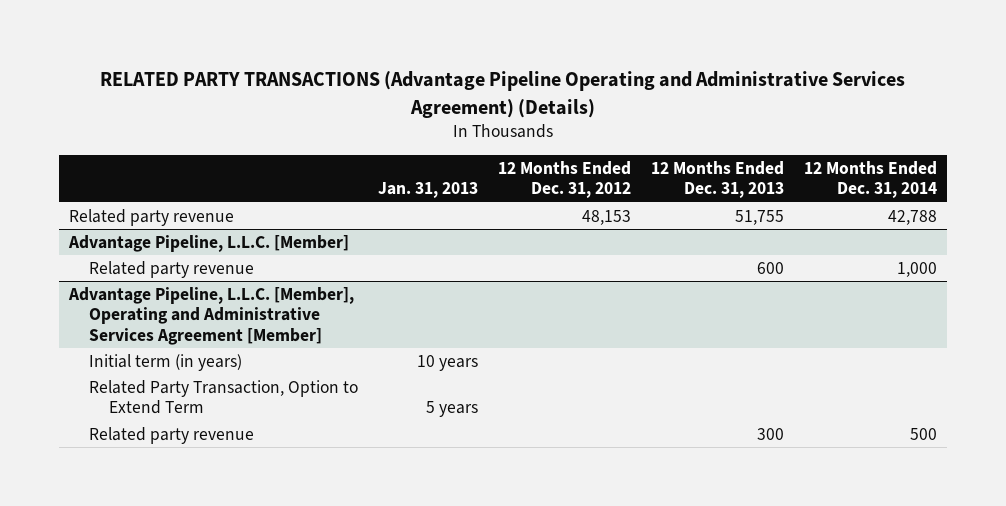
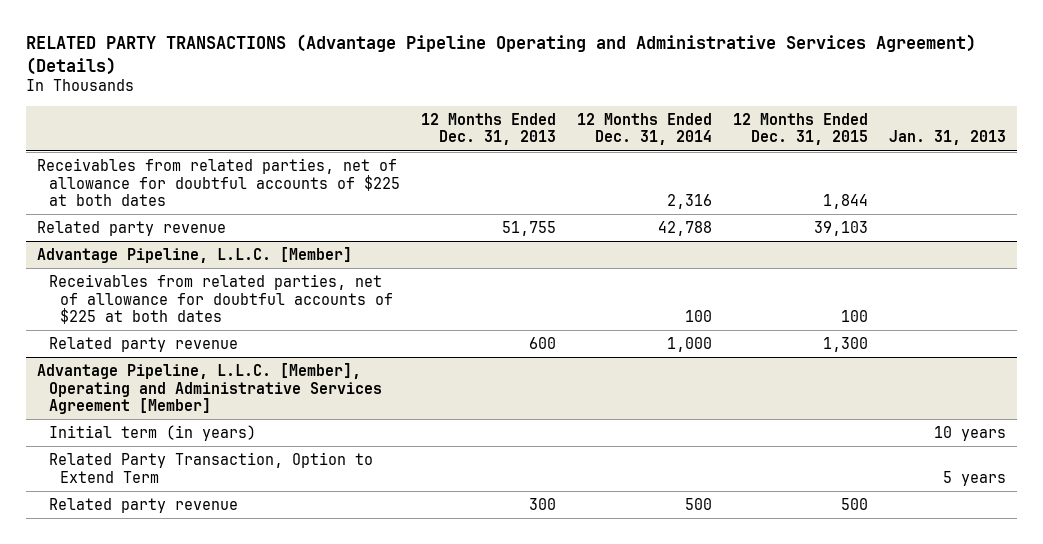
[498,160,632,199] 12 Months Ended Dec. 31, 2012 -> none
none -> [733,112,869,146] 12 Months Ended Dec. 31, 2015
none -> [36,157,400,207] Receivables from related parties, net of allowance for doubtful accounts of $225 at both dates
none -> [48,273,394,325] Receivables from related parties, net of allowance for doubtful accounts of $225 at both dates

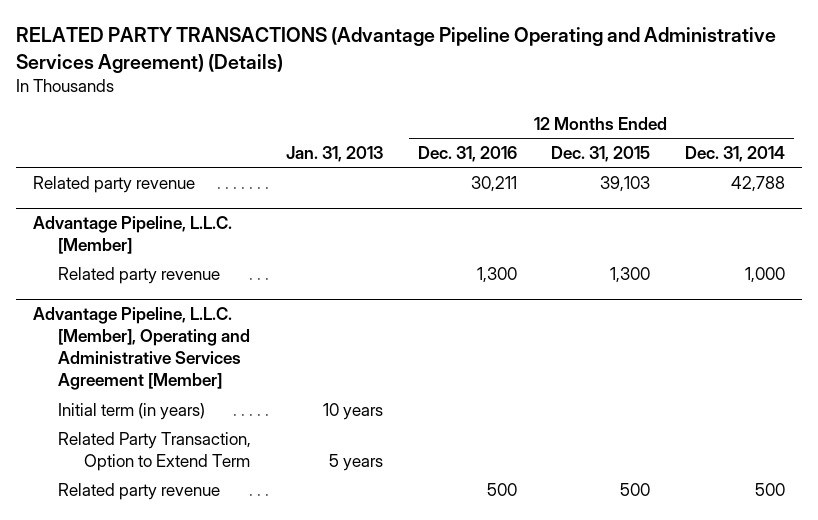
[420,112,556,146] 12 Months Ended Dec. 31, 2013 -> none
none -> [417,146,517,163] Dec. 31, 2016
[36,157,400,207] Receivables from related parties, net of allowance for doubtful accounts of $225 at both dates -> none
[48,273,394,325] Receivables from related parties, net of allowance for doubtful accounts of $225 at both dates -> none

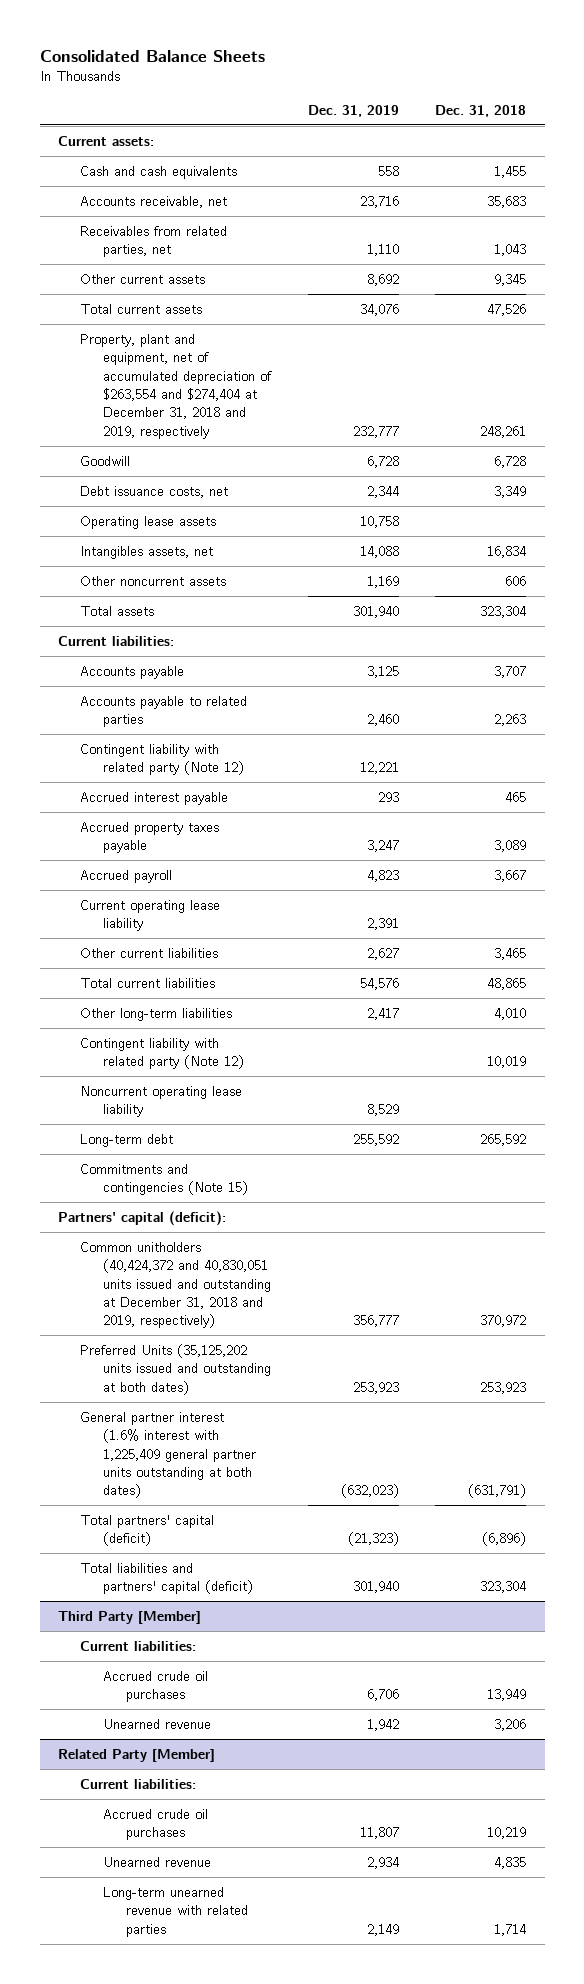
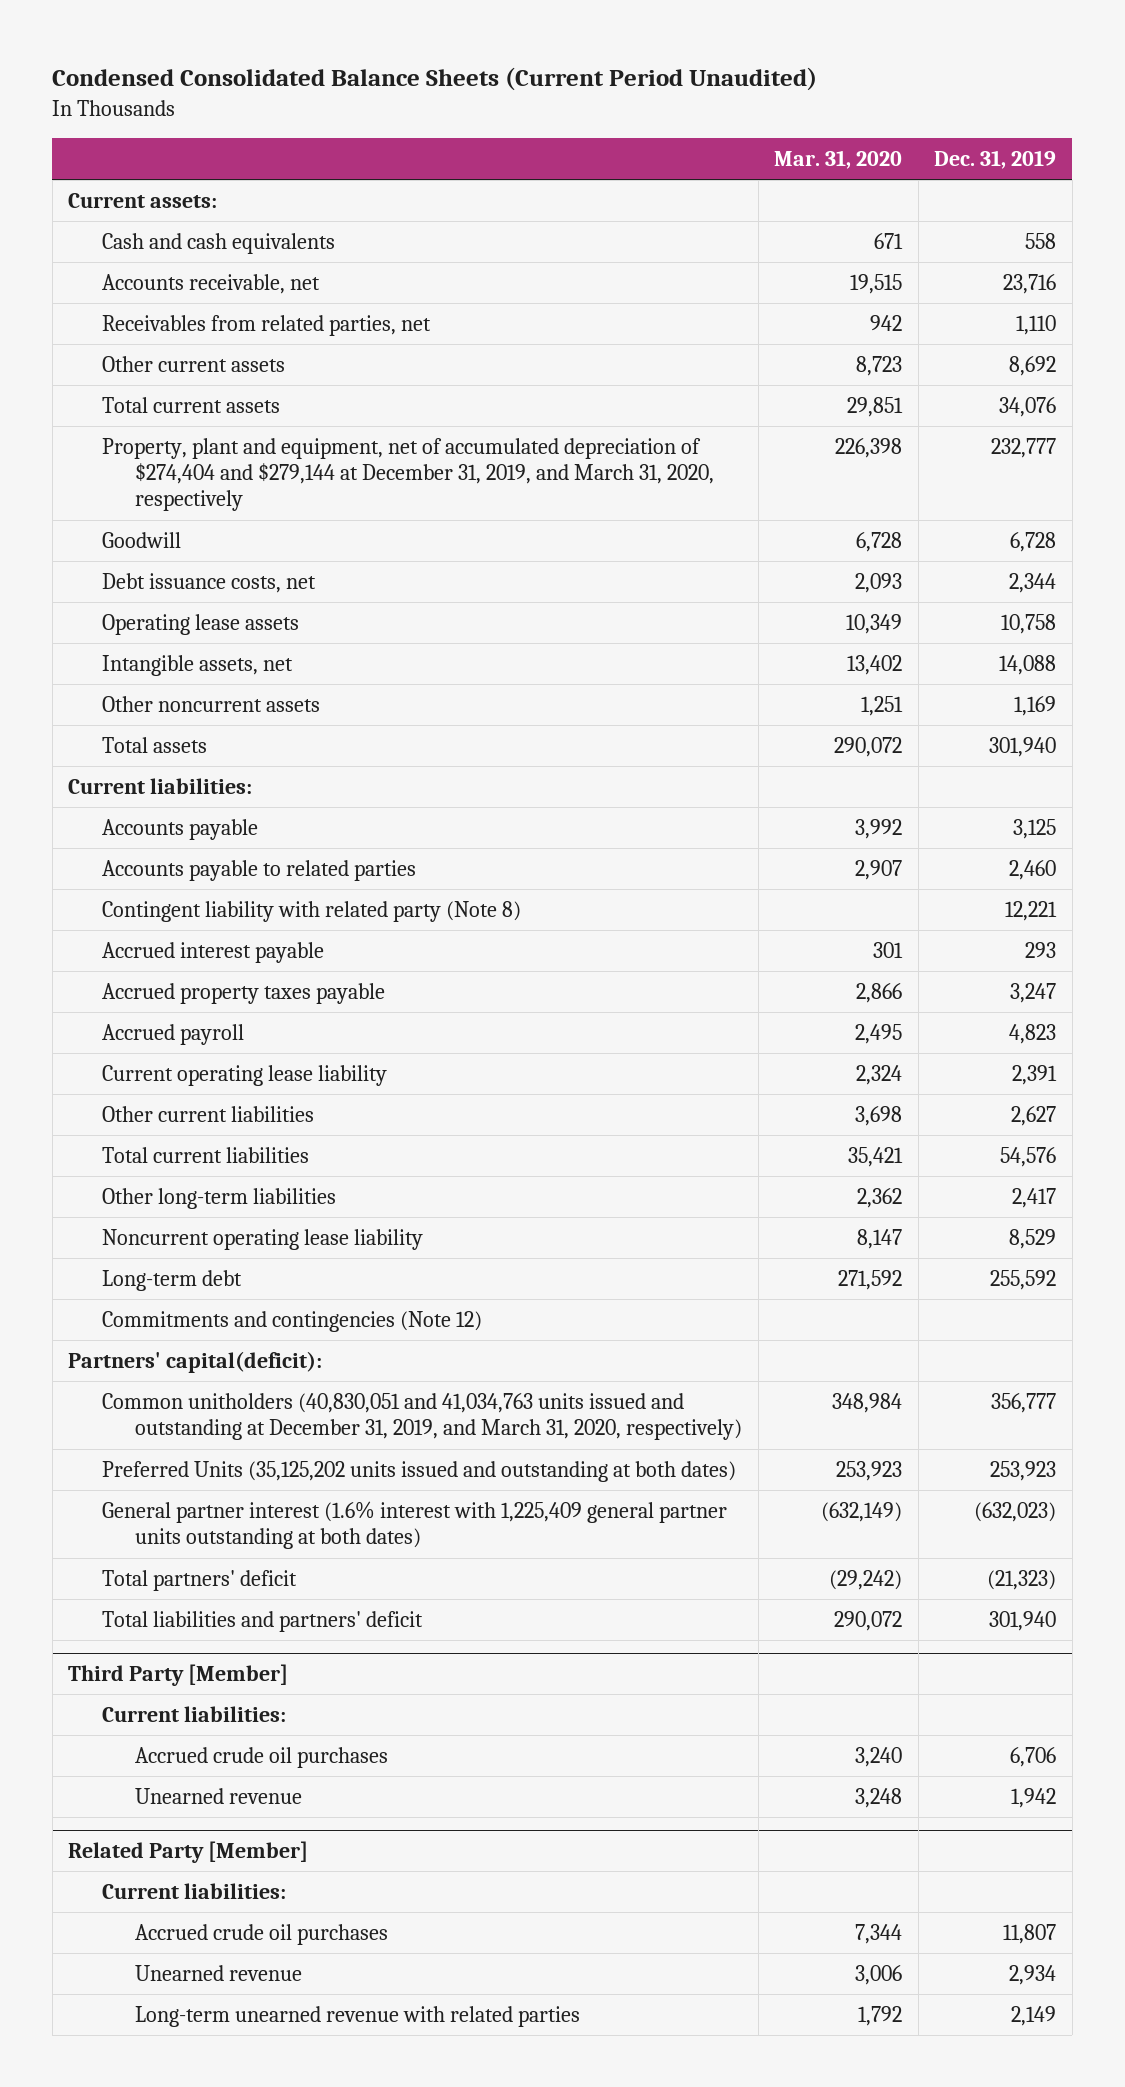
[39,49,265,62] Consolidated Balance Sheets -> [52,67,818,92] Condensed Consolidated Balance Sheets (Current Period Unaudited)
[435,104,527,117] Dec. 31, 2018 -> none
none -> [774,150,903,170] Mar. 31, 2020
[80,333,272,439] Property, plant and equipment, net of accumulated depreciation of $263,554 and $274,404 at December 31, 2018 and 2019, respectively -> [101,438,715,512] Property, plant and equipment, net of accumulated depreciation of $274,404 and $279,144 at December 31, 2019, and March 31, 2020, respectively
[80,545,214,559] Intangibles assets, net -> [101,655,293,677] Intangible assets, net
[80,743,244,776] Contingent liability with related party (Note 12) -> [101,901,521,923] Contingent liability with related party (Note 8)
[80,1037,244,1070] Contingent liability with related party (Note 12) -> none
[80,1163,248,1196] Commitments and contingencies (Note 15) -> [101,1311,482,1333] Commitments and contingencies (Note 12)
[57,1210,226,1226] Partners' capital (deficit): -> [68,1351,323,1374] Partners' capital(deficit):
[80,1241,271,1329] Common unitholders (40,424,372 and 40,830,051 units issued and outstanding at December 31, 2018 and 2019, respectively) -> [101,1393,743,1441] Common unitholders (40,830,051 and 41,034,763 units issued and outstanding at December 31, 2019, and March 31, 2020, respectively)
[80,1514,215,1547] Total partners' capital (deficit) -> [101,1570,297,1592] Total partners' deficit
[80,1562,253,1595] Total liabilities and partners' capital (deficit) -> [101,1611,423,1633] Total liabilities and partners' deficit

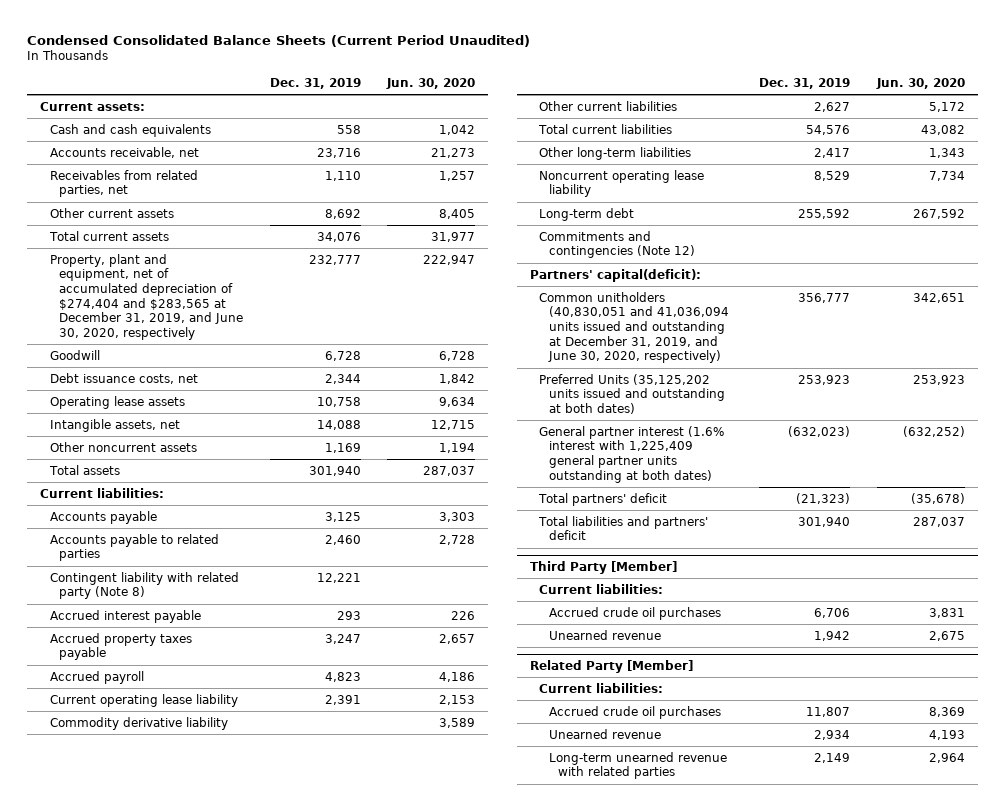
[774,150,903,170] Mar. 31, 2020 -> none
none -> [386,77,476,89] Jun. 30, 2020
[101,438,715,512] Property, plant and equipment, net of accumulated depreciation of $274,404 and $279,144 at December 31, 2019, and March 31, 2020, respectively -> [49,253,244,340] Property, plant and equipment, net of accumulated depreciation of $274,404 and $283,565 at December 31, 2019, and June 30, 2020, respectively
none -> [49,716,228,730] Commodity derivative liability
[101,1393,743,1441] Common unitholders (40,830,051 and 41,034,763 units issued and outstanding at December 31, 2019, and March 31, 2020, respectively) -> [539,291,729,364] Common unitholders (40,830,051 and 41,036,094 units issued and outstanding at December 31, 2019, and June 30, 2020, respectively)

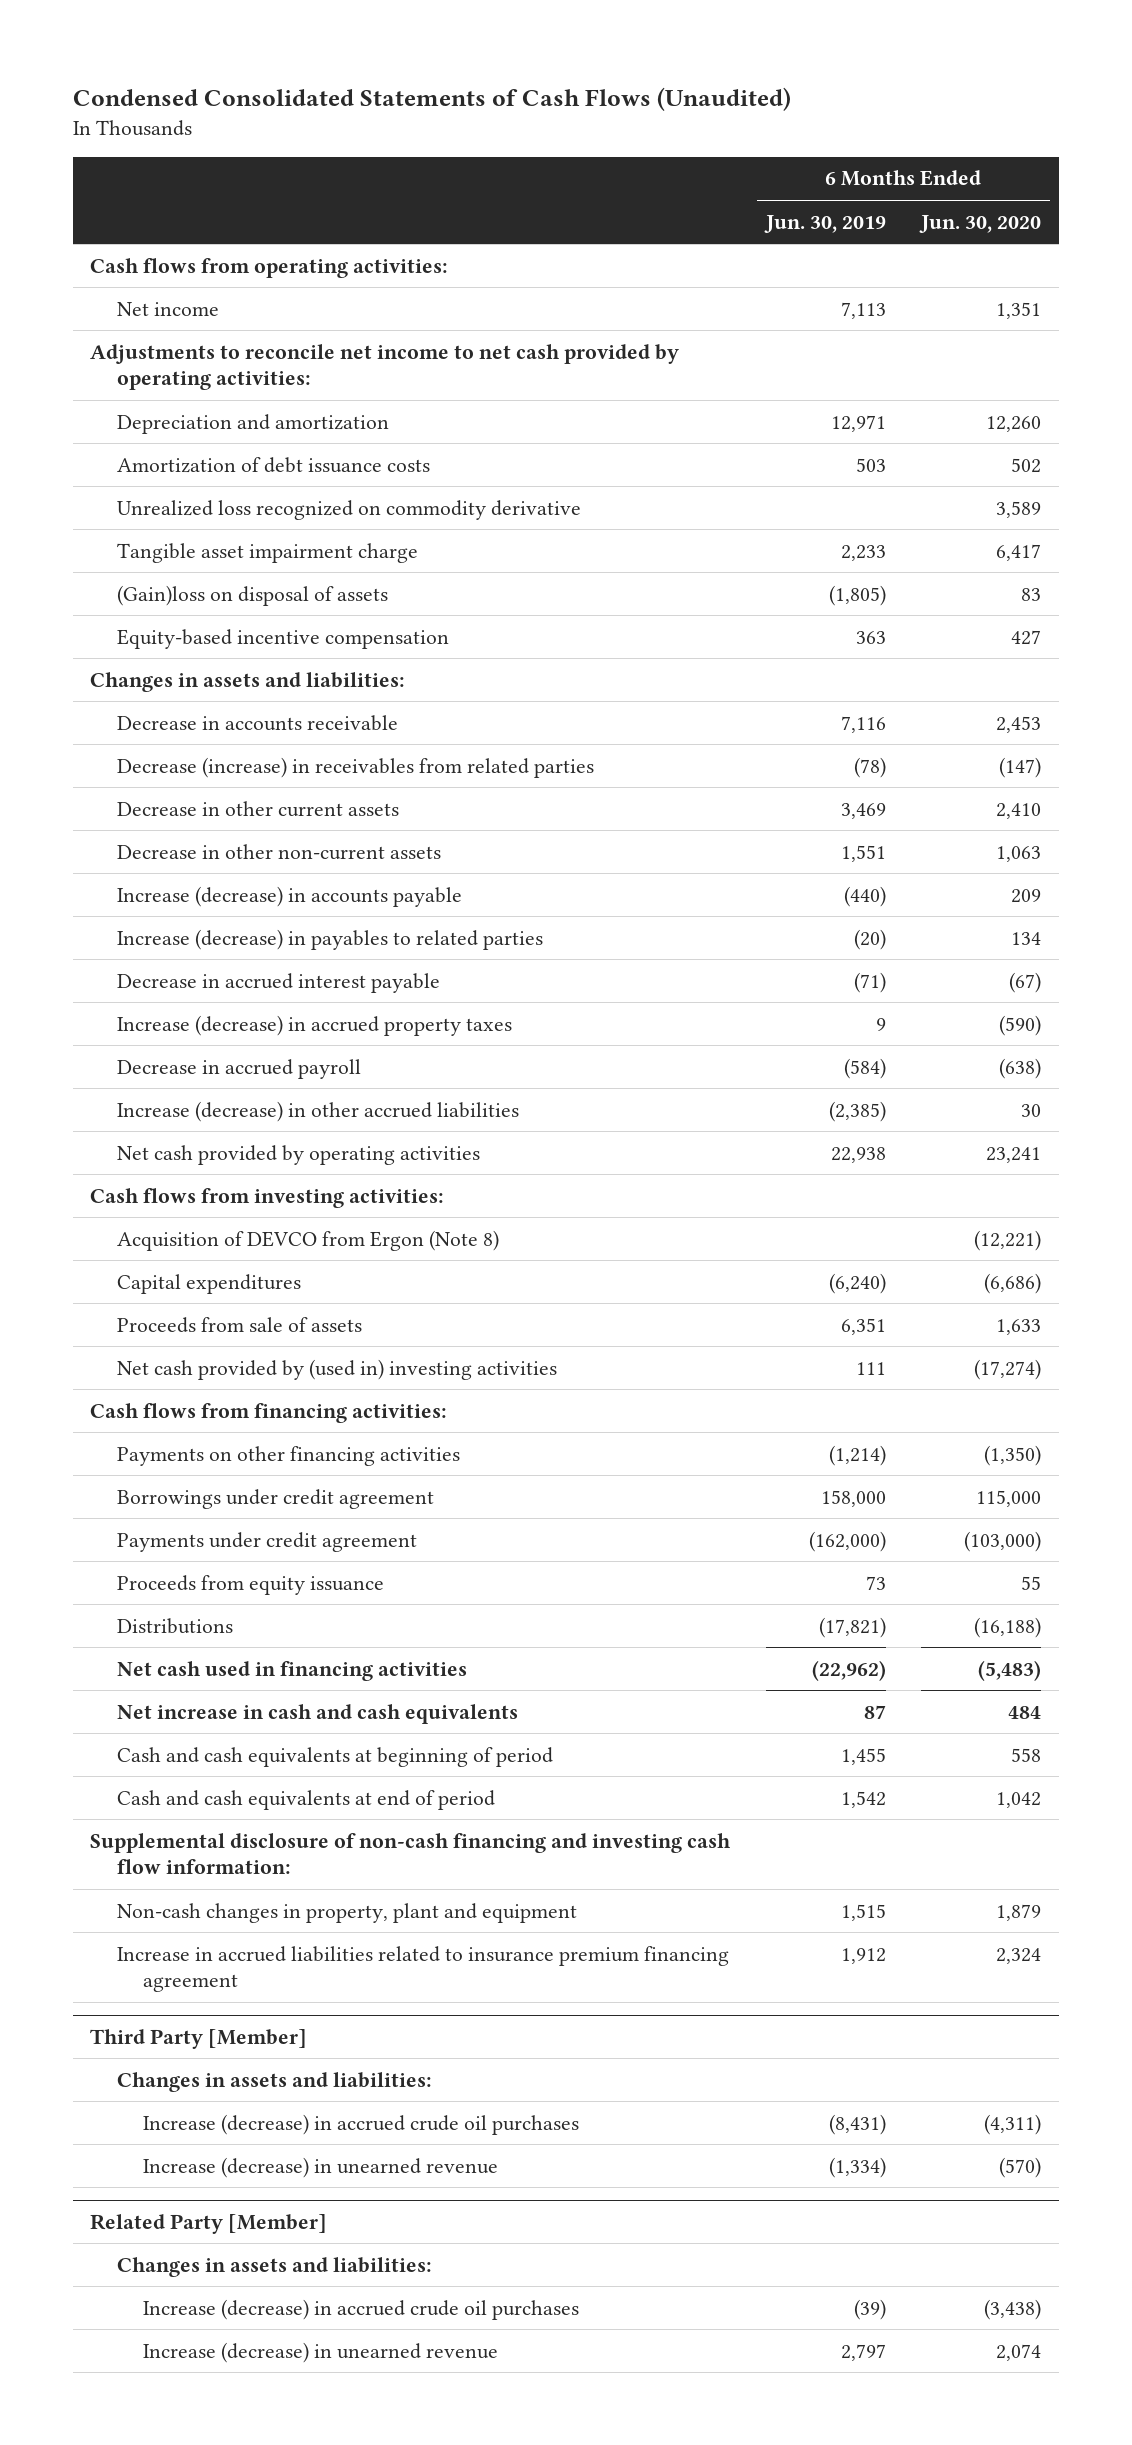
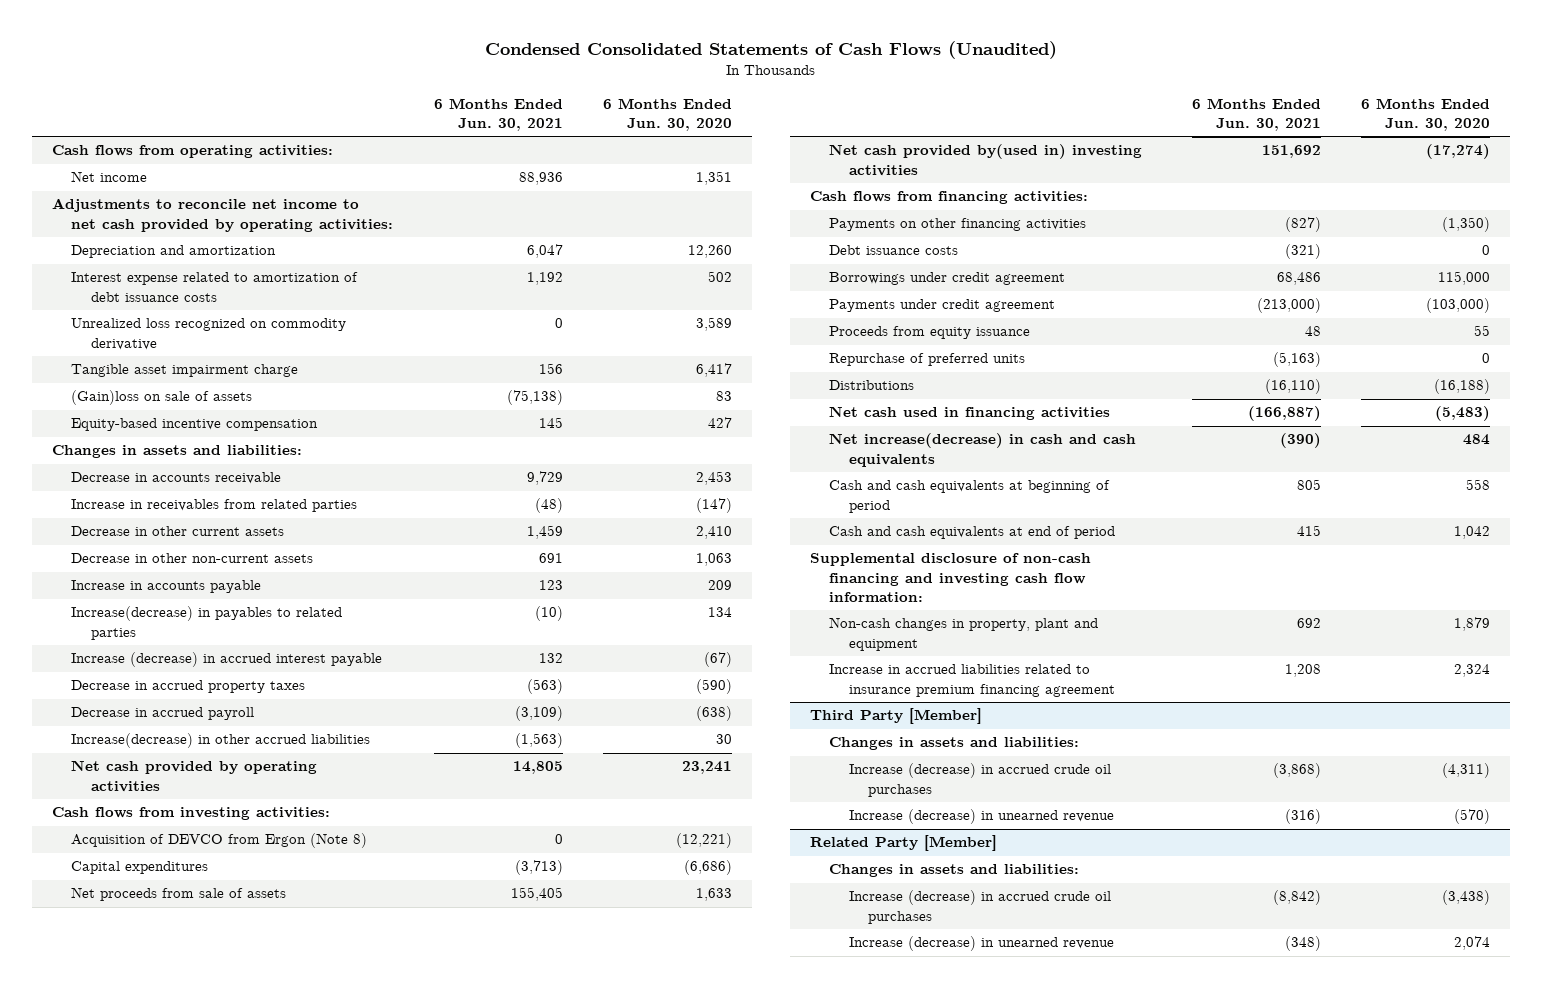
[763,214,886,233] Jun. 30, 2019 -> none
none -> [433,97,563,132] 6 Months Ended Jun. 30, 2021
[116,456,430,473] Amortization of debt issuance costs -> [71,272,359,302] Interest expense related to amortization of debt issuance costs
[116,584,388,606] (Gain)loss on disposal of assets -> [71,390,253,406] (Gain)loss on sale of assets
[116,756,594,778] Decrease (increase) in receivables from related parties -> [71,499,358,513] Increase in receivables from related parties
[116,885,462,907] Increase (decrease) in accounts payable -> [71,580,262,594] Increase in accounts payable
[116,928,543,950] Increase (decrease) in payables to related parties -> [71,606,343,640] Increase(decrease) in payables to related parties
[116,972,440,993] Decrease in accrued interest payable -> [71,652,383,668] Increase (decrease) in accrued interest payable
[116,1014,512,1036] Increase (decrease) in accrued property taxes -> [71,680,306,694] Decrease in accrued property taxes
[116,1100,519,1122] Increase (decrease) in other accrued liabilities -> [71,733,371,749] Increase(decrease) in other accrued liabilities
[116,1316,362,1333] Proceeds from sale of assets -> [71,887,287,902] Net proceeds from sale of assets
[116,1358,557,1380] Net cash provided by (used in) investing activities -> [829,144,1143,176] Net cash provided by(used in) investing activities
none -> [829,245,959,256] Debt issuance costs
none -> [829,353,1026,367] Repurchase of preferred units
[116,1703,518,1724] Net increase in cash and cash equivalents -> [829,433,1137,467] Net increase(decrease) in cash and cash equivalents

